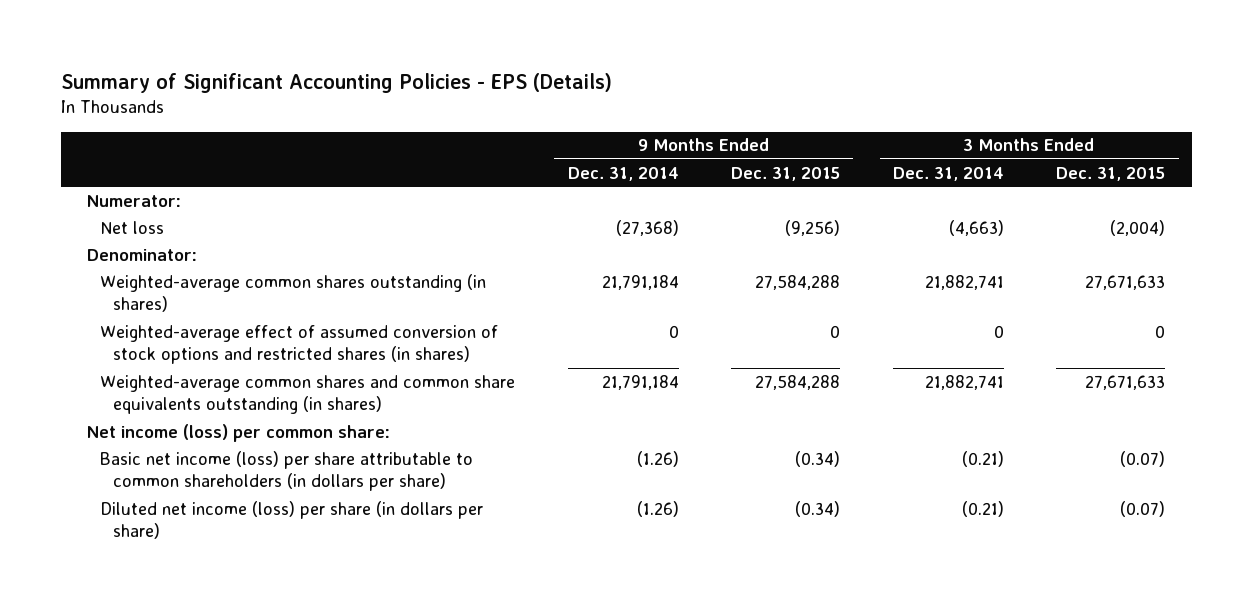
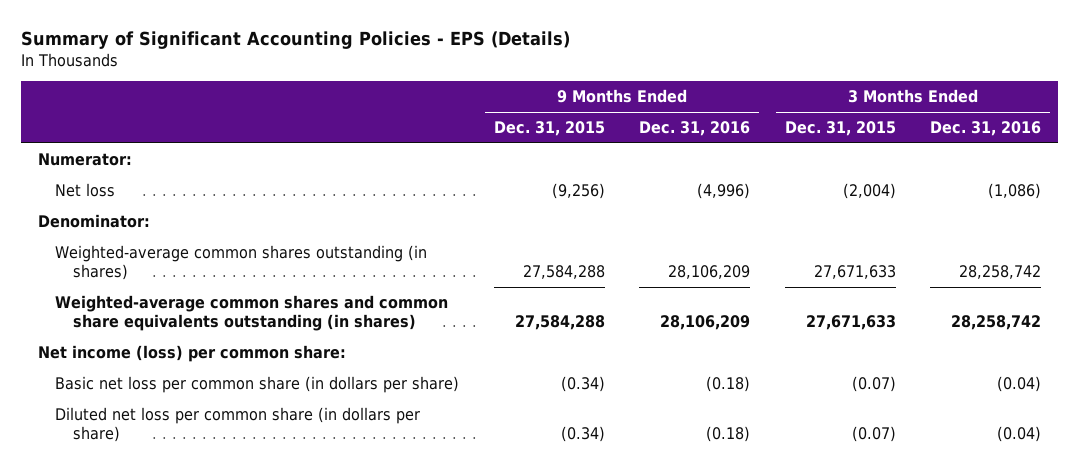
[567,166,679,181] Dec. 31, 2014 -> none
[892,166,1004,181] Dec. 31, 2014 -> none
none -> [639,121,751,137] Dec. 31, 2016
none -> [930,121,1042,137] Dec. 31, 2016
[100,324,499,365] Weighted-average effect of assumed conversion of stock options and restricted shares (in shares) -> none
[100,450,474,492] Basic net income (loss) per share attributable to common shareholders (in dollars per share) -> [55,376,460,394] Basic net loss per common share (in dollars per share)
[100,500,484,540] Diluted net income (loss) per share (in dollars per share) -> [55,407,421,443] Diluted net loss per common share (in dollars per share)

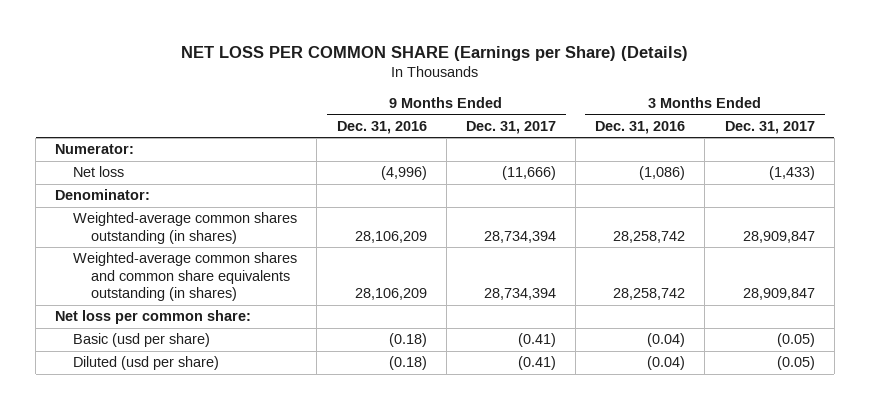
[20,30,570,49] Summary of Significant Accounting Policies - EPS (Details) -> [181,45,689,61] NET LOSS PER COMMON SHARE (Earnings per Share) (Details)
[493,121,605,137] Dec. 31, 2015 -> none
[784,121,896,137] Dec. 31, 2015 -> none
none -> [465,120,556,134] Dec. 31, 2017
none -> [724,120,815,134] Dec. 31, 2017
[37,345,346,363] Net income (loss) per common share: -> [55,310,252,325] Net loss per common share:
[55,376,460,394] Basic net loss per common share (in dollars per share) -> [73,333,211,348] Basic (usd per share)
[55,407,421,443] Diluted net loss per common share (in dollars per share) -> [73,356,220,371] Diluted (usd per share)

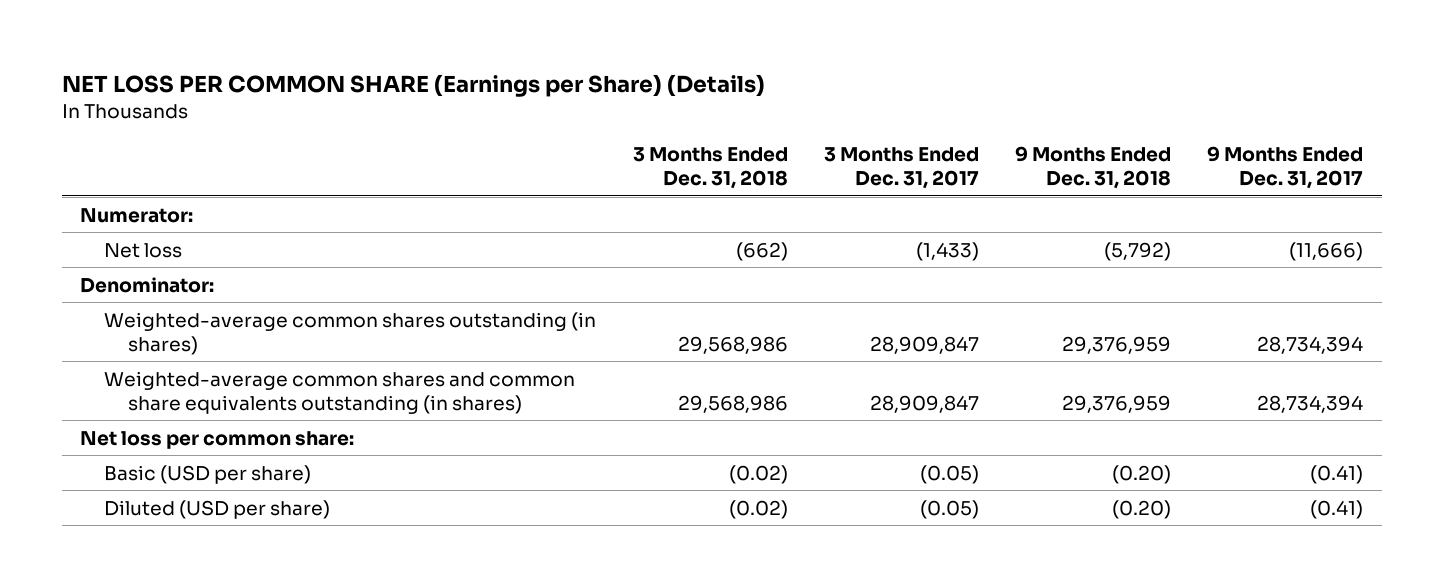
[336,120,427,134] Dec. 31, 2016 -> none
[595,120,686,134] Dec. 31, 2016 -> none
none -> [632,147,788,190] 3 Months Ended Dec. 31, 2018
none -> [1015,146,1172,190] 9 Months Ended Dec. 31, 2018
[73,333,211,348] Basic (usd per share) -> [104,464,312,484] Basic (USD per share)
[73,356,220,371] Diluted (usd per share) -> [104,499,331,519] Diluted (USD per share)

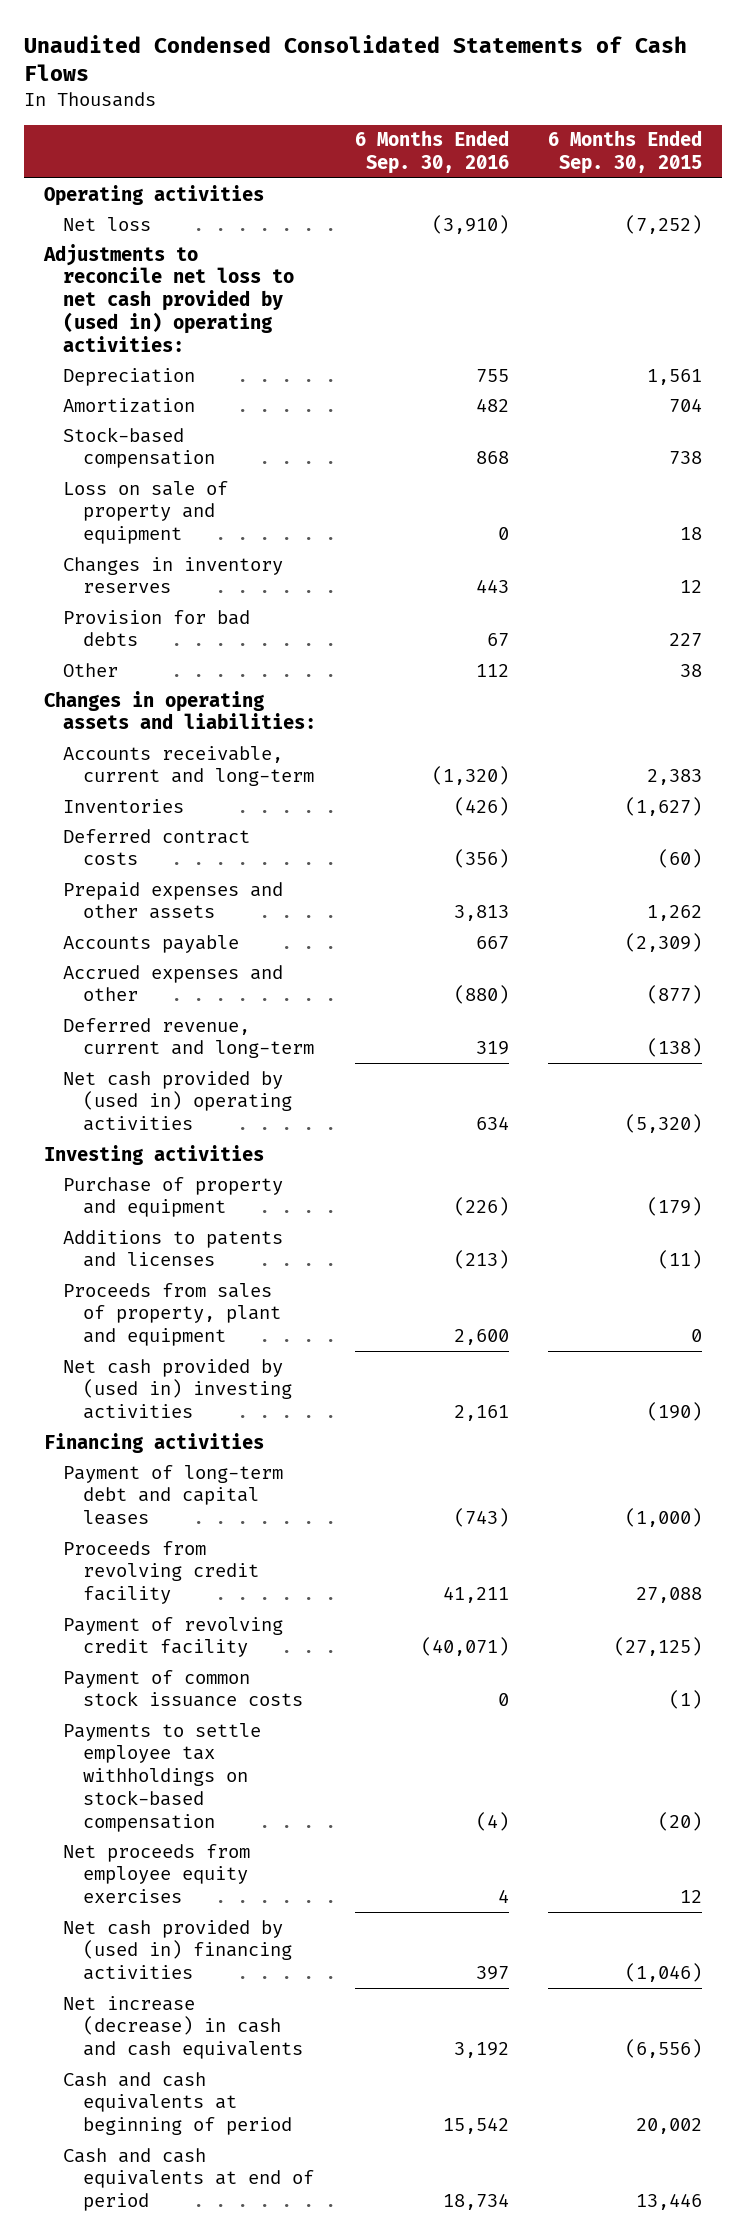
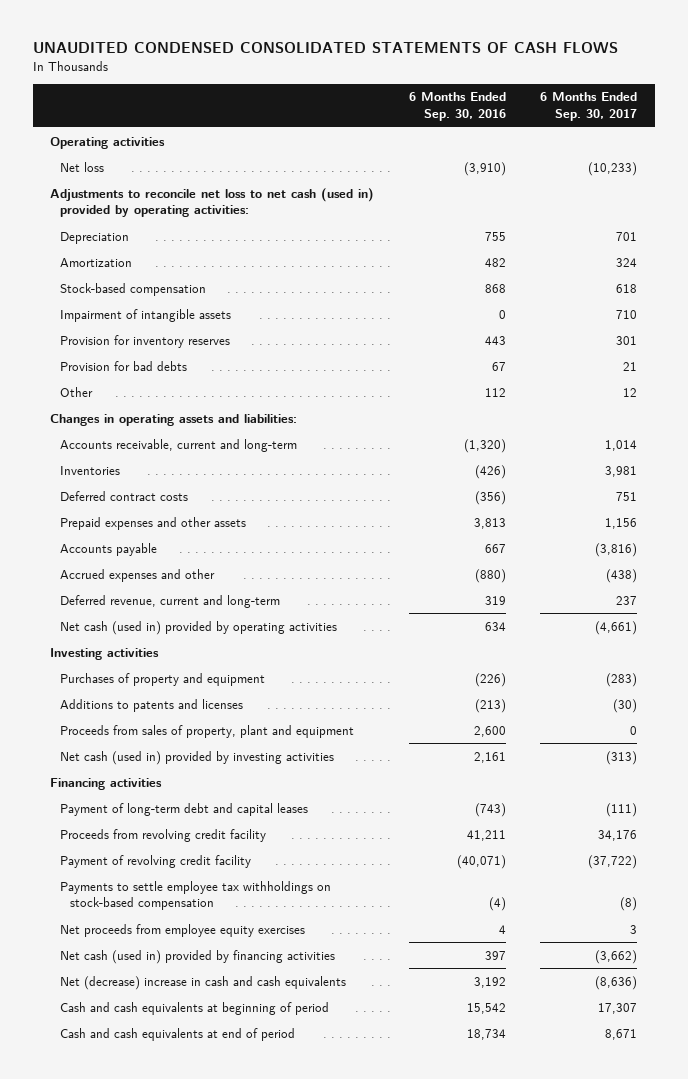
[24,34,688,82] Unaudited Condensed Consolidated Statements of Cash Flows -> [32,42,618,54] UNAUDITED CONDENSED CONSOLIDATED STATEMENTS OF CASH FLOWS
[548,130,703,175] 6 Months Ended Sep. 30, 2015 -> none
none -> [540,92,638,122] 6 Months Ended Sep. 30, 2017
[42,243,295,352] Adjustments to reconcile net loss to net cash provided by (used in) operating activities: -> [50,187,375,218] Adjustments to reconcile net loss to net cash (used in) provided by operating activities:
[63,480,229,545] Loss on sale of property and equipment -> none
none -> [60,308,232,322] Impairment of intangible assets
[63,556,284,594] Changes in inventory reserves -> [60,334,231,348] Provision for inventory reserves
[63,1070,292,1132] Net cash provided by (used in) operating activities -> [60,620,338,635] Net cash (used in) provided by operating activities
[63,1176,284,1218] Purchase of property and equipment -> [60,672,266,686] Purchases of property and equipment
[63,1358,292,1420] Net cash provided by (used in) investing activities -> [60,750,335,765] Net cash (used in) provided by investing activities
[63,1669,303,1708] Payment of common stock issuance costs -> none
[63,1919,292,1981] Net cash provided by (used in) financing activities -> [60,949,336,964] Net cash (used in) provided by financing activities
[63,1995,303,2060] Net increase (decrease) in cash and cash equivalents -> [60,975,347,990] Net (decrease) increase in cash and cash equivalents

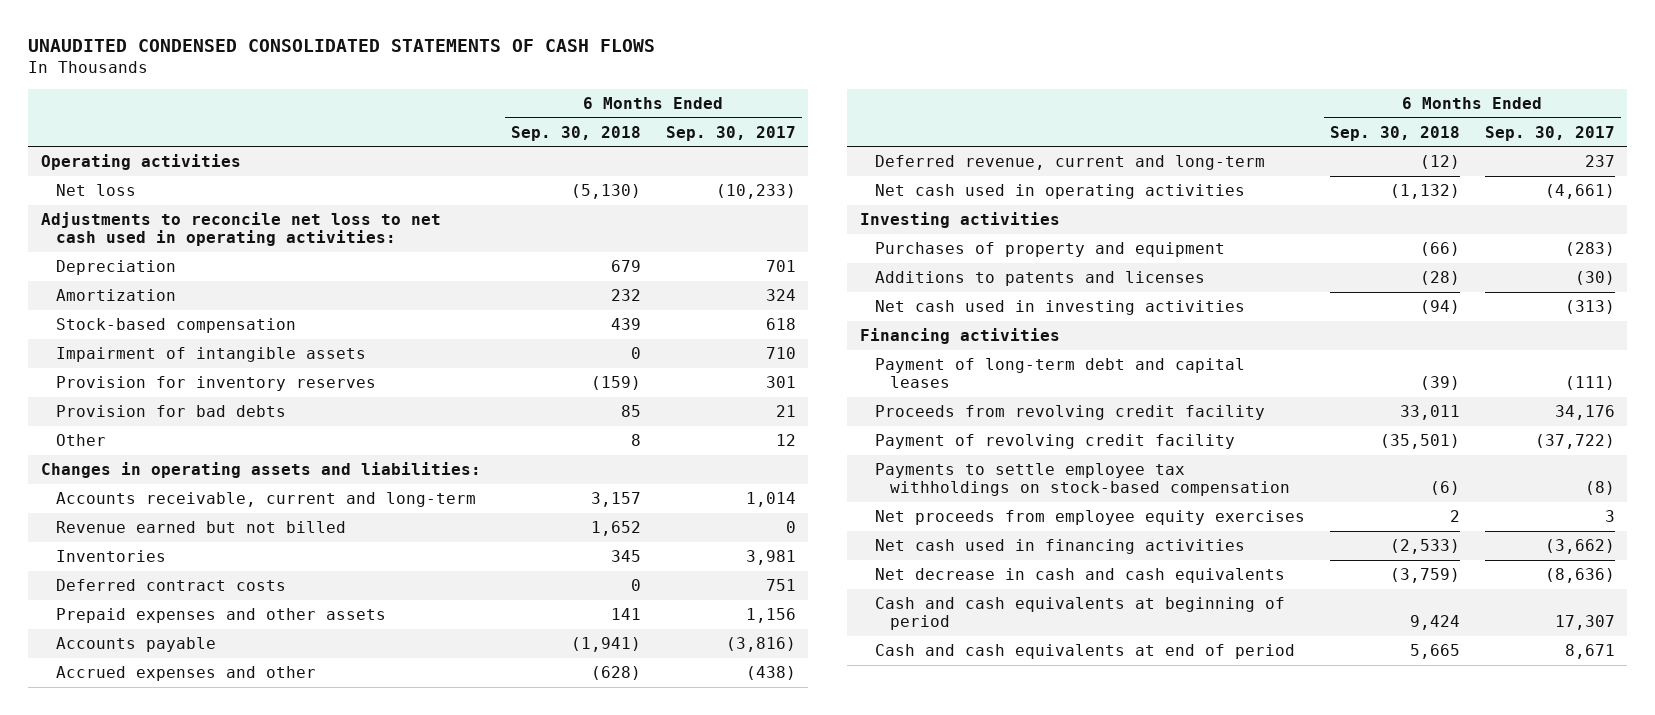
[408,92,506,122] 6 Months Ended Sep. 30, 2016 -> none
none -> [510,125,641,141] Sep. 30, 2018
[50,187,375,218] Adjustments to reconcile net loss to net cash (used in) provided by operating activities: -> [40,212,441,247] Adjustments to reconcile net loss to net cash used in operating activities:
none -> [55,521,346,534] Revenue earned but not billed
[60,620,338,635] Net cash (used in) provided by operating activities -> [874,184,1245,200] Net cash used in operating activities
[60,724,355,738] Proceeds from sales of property, plant and equipment -> none
[60,750,335,765] Net cash (used in) provided by investing activities -> [874,300,1245,316] Net cash used in investing activities
[60,949,336,964] Net cash (used in) provided by financing activities -> [874,539,1245,555] Net cash used in financing activities
[60,975,347,990] Net (decrease) increase in cash and cash equivalents -> [874,568,1285,584] Net decrease in cash and cash equivalents

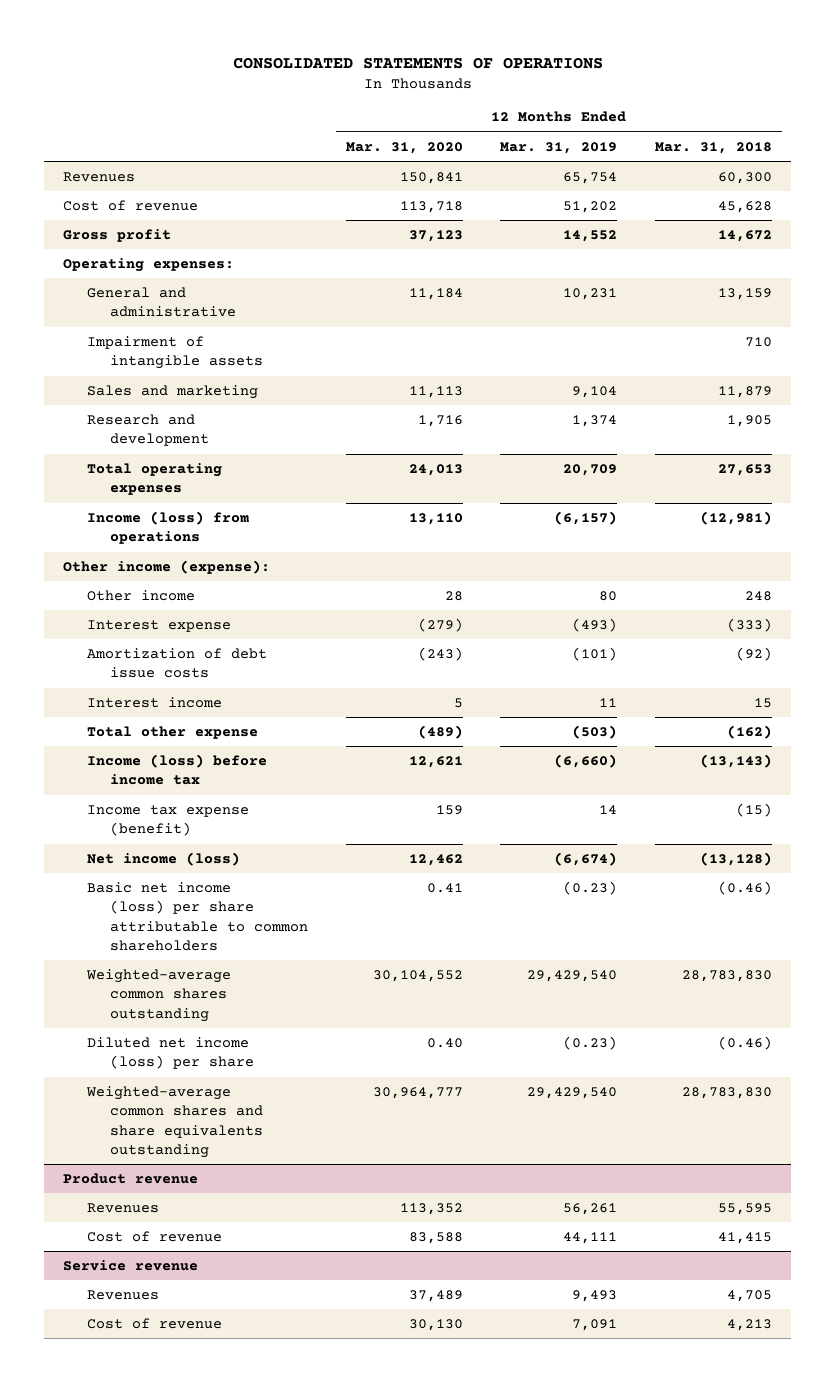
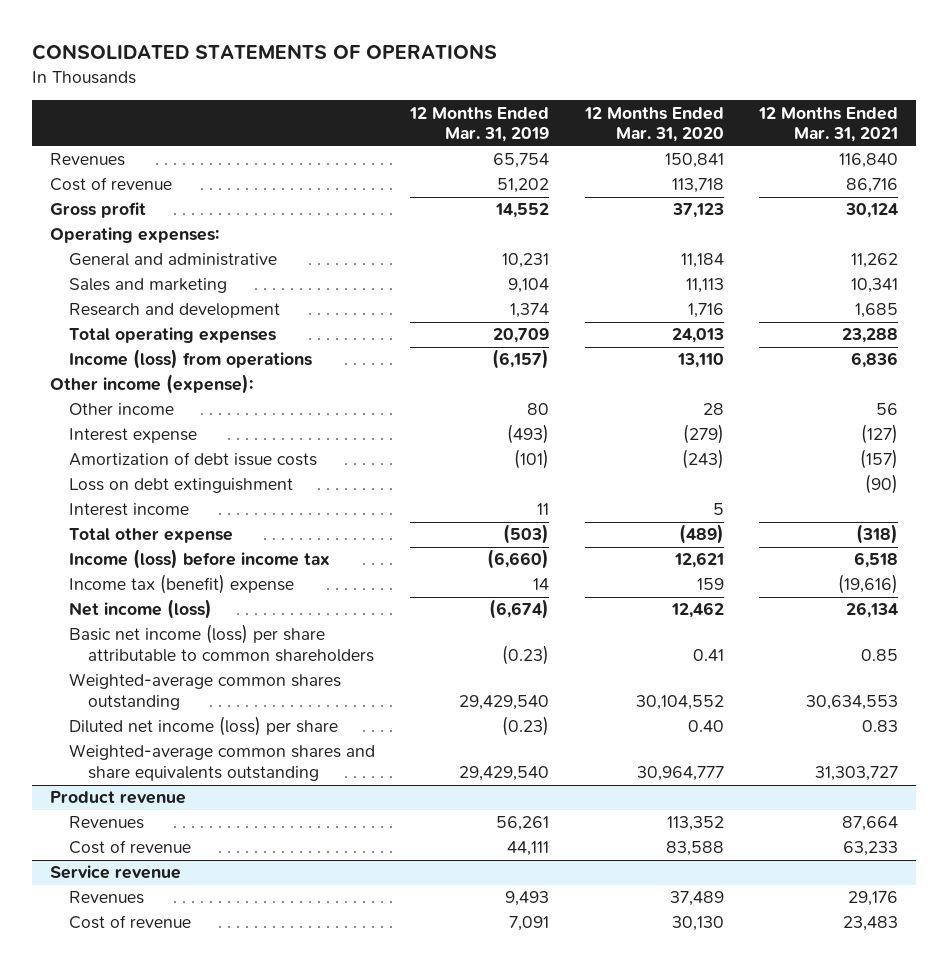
[655,141,773,154] Mar. 31, 2018 -> none
none -> [757,106,898,142] 12 Months Ended Mar. 31, 2021
[86,335,264,370] Impairment of intangible assets -> none
none -> [68,478,293,494] Loss on debt extinguishment
[86,804,249,837] Income tax expense (benefit) -> [68,574,294,595] Income tax (benefit) expense

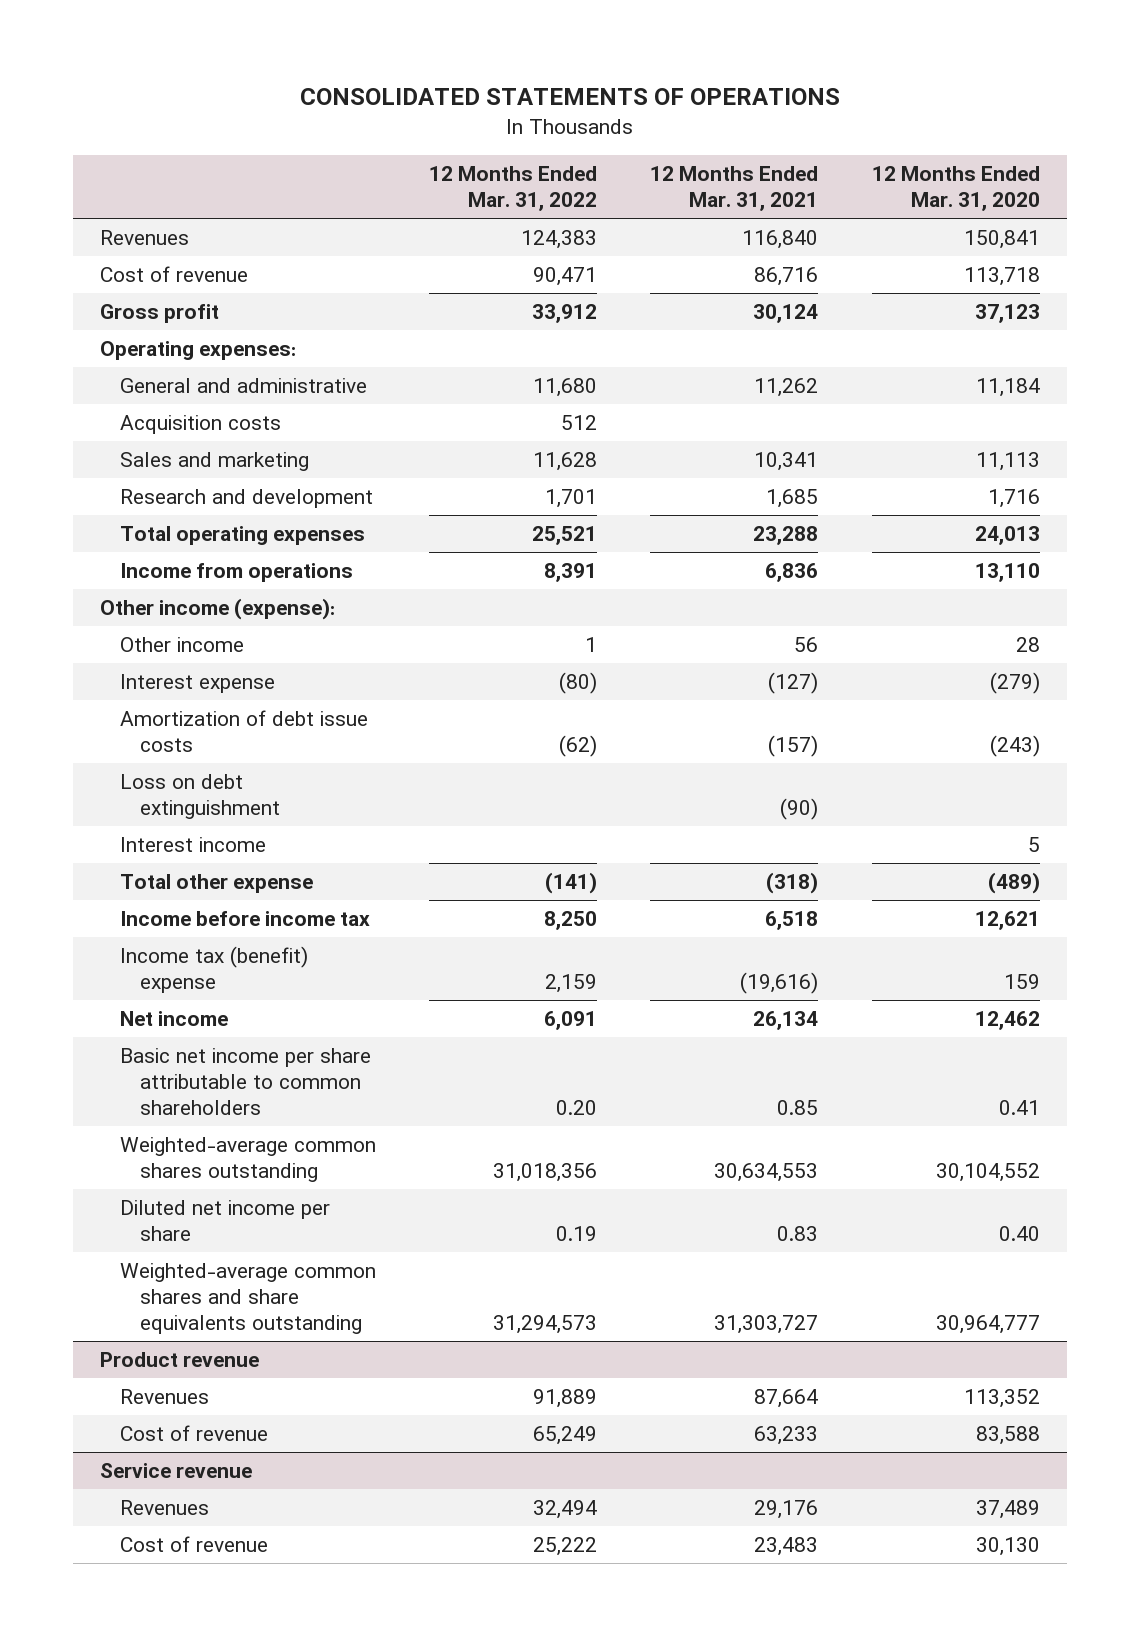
[409,106,550,142] 12 Months Ended Mar. 31, 2019 -> none
none -> [428,166,597,211] 12 Months Ended Mar. 31, 2022
none -> [119,415,281,435] Acquisition costs
[68,349,312,370] Income (loss) from operations -> [119,563,353,583] Income from operations
[68,549,330,570] Income (loss) before income tax -> [119,911,370,927] Income before income tax
[68,599,212,620] Net income (loss) -> [119,1011,228,1027] Net income
[68,624,374,662] Basic net income (loss) per share attributable to common shareholders -> [119,1048,371,1115] Basic net income per share attributable to common shareholders
[68,716,338,737] Diluted net income (loss) per share -> [119,1200,330,1242] Diluted net income per share

